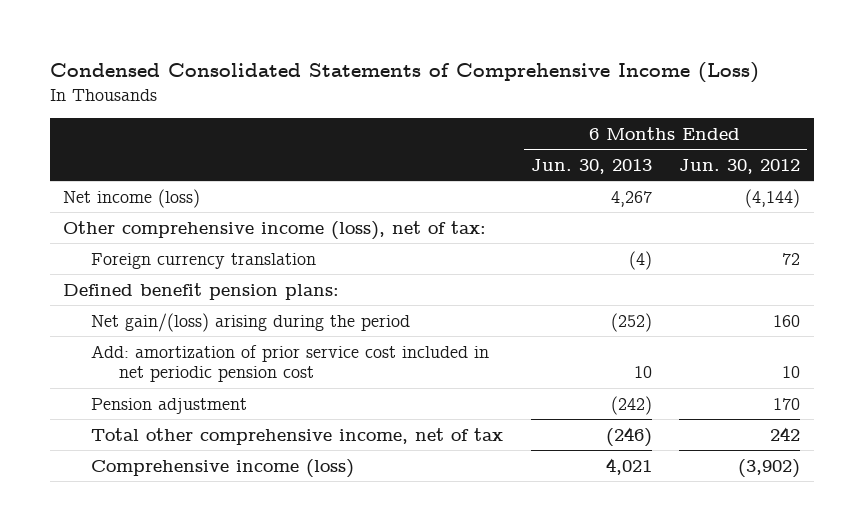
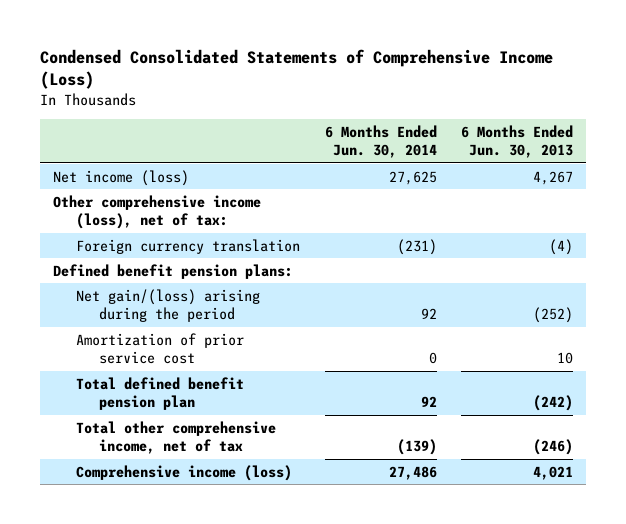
[678,158,800,174] Jun. 30, 2012 -> none
none -> [324,124,437,159] 6 Months Ended Jun. 30, 2014
[91,344,490,383] Add: amortization of prior service cost included in net periodic pension cost -> none
none -> [75,332,244,365] Amortization of prior service cost
[91,397,248,414] Pension adjustment -> [75,376,244,411] Total defined benefit pension plan

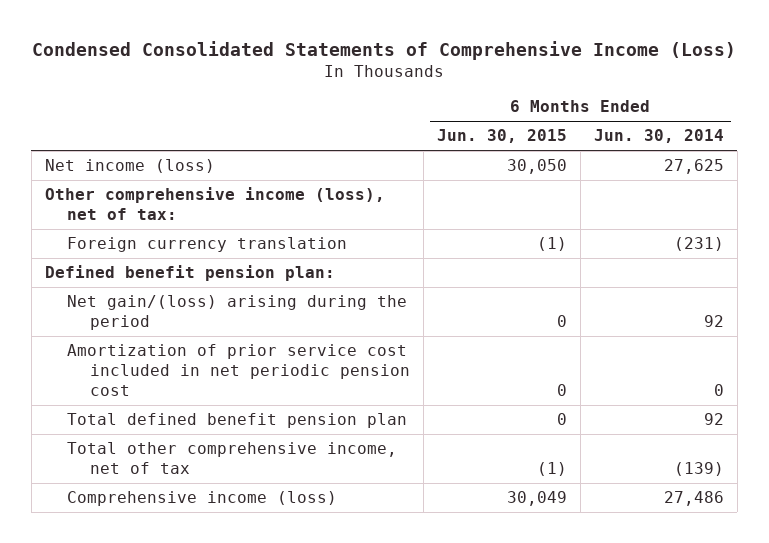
[461,124,574,159] 6 Months Ended Jun. 30, 2013 -> none
none -> [436,129,567,144] Jun. 30, 2015
[52,263,293,279] Defined benefit pension plans: -> [44,265,335,282] Defined benefit pension plan:
[75,332,244,365] Amortization of prior service cost -> [67,344,410,396] Amortization of prior service cost included in net periodic pension cost

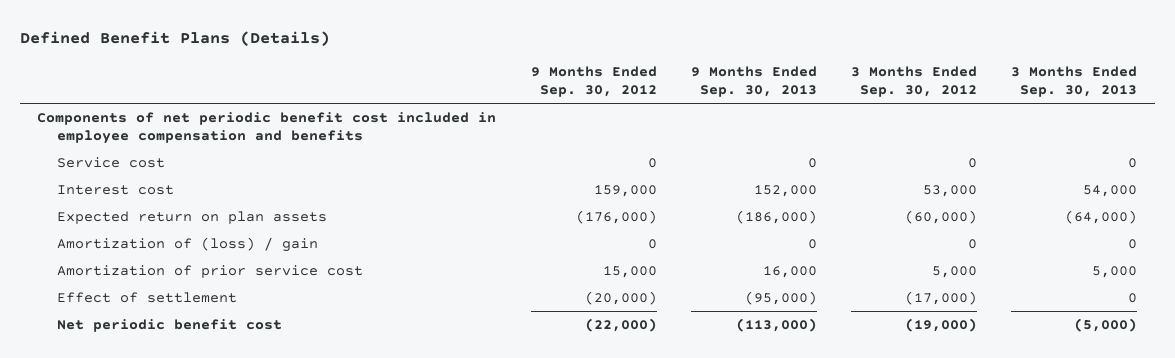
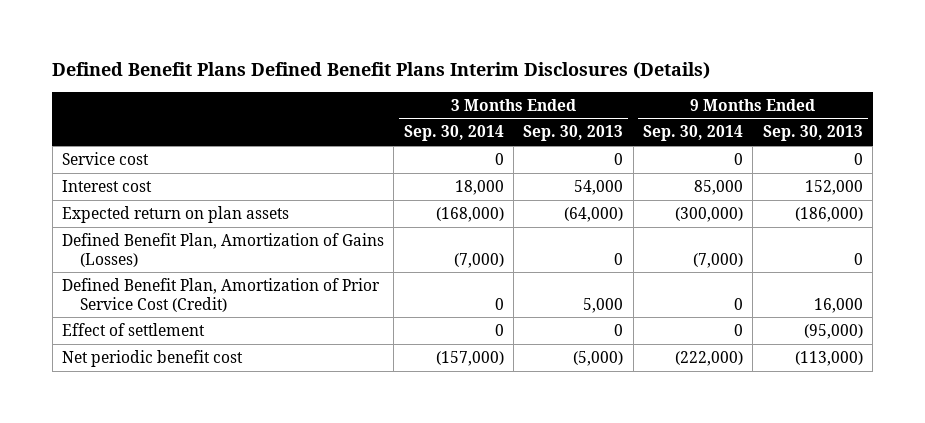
[20,31,331,47] Defined Benefit Plans (Details) -> [52,62,711,80] Defined Benefit Plans Defined Benefit Plans Interim Disclosures (Details)
[530,65,657,98] 9 Months Ended Sep. 30, 2012 -> none
[851,65,978,98] 3 Months Ended Sep. 30, 2012 -> none
none -> [403,125,504,142] Sep. 30, 2014
none -> [643,125,744,142] Sep. 30, 2014
[37,111,497,145] Components of net periodic benefit cost included in employee compensation and benefits -> none
[56,236,318,252] Amortization of (loss) / gain -> [62,232,385,267] Defined Benefit Plan, Amortization of Gains (Losses)
[56,264,363,278] Amortization of prior service cost -> [62,277,381,312] Defined Benefit Plan, Amortization of Prior Service Cost (Credit)

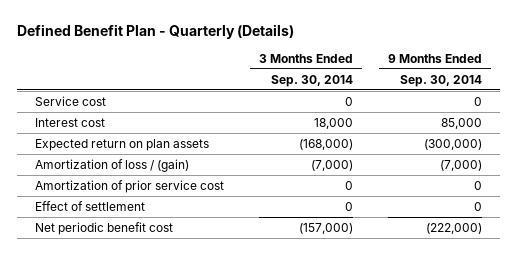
[52,62,711,80] Defined Benefit Plans Defined Benefit Plans Interim Disclosures (Details) -> [17,23,295,39] Defined Benefit Plan - Quarterly (Details)
[523,125,624,142] Sep. 30, 2013 -> none
[762,125,863,142] Sep. 30, 2013 -> none
[62,232,385,267] Defined Benefit Plan, Amortization of Gains (Losses) -> [34,158,189,172] Amortization of loss / (gain)
[62,277,381,312] Defined Benefit Plan, Amortization of Prior Service Cost (Credit) -> [34,179,224,193] Amortization of prior service cost

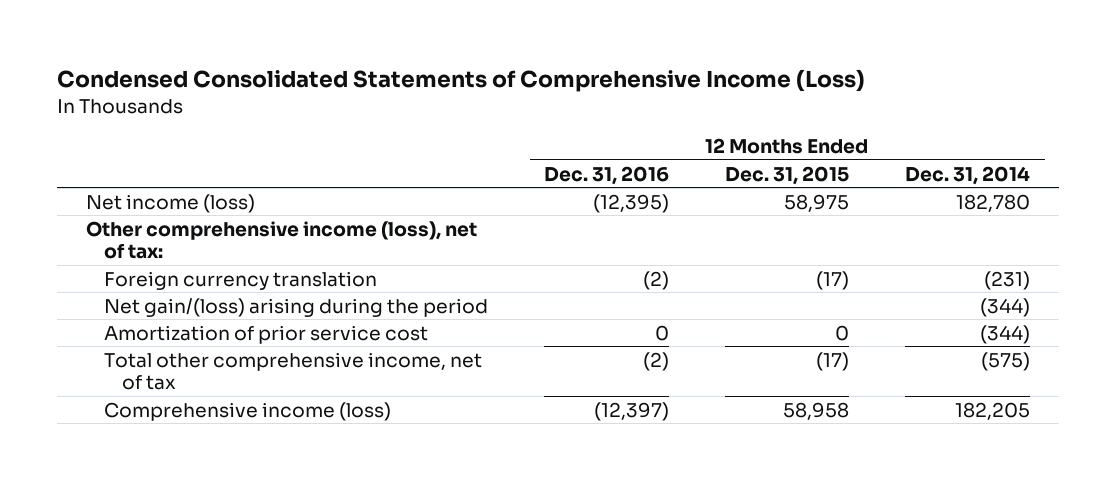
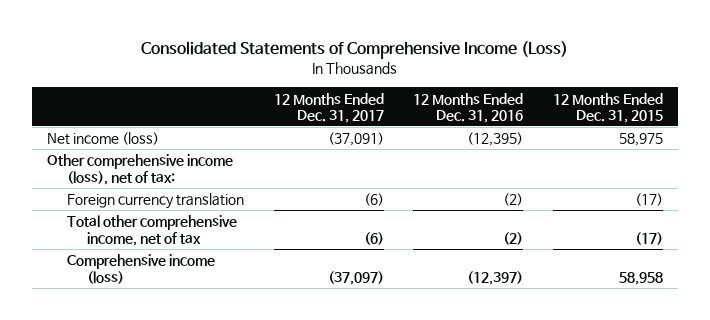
[57,69,866,93] Condensed Consolidated Statements of Comprehensive Income (Loss) -> [141,41,569,60] Consolidated Statements of Comprehensive Income (Loss)
[905,165,1031,185] Dec. 31, 2014 -> none
none -> [273,92,384,123] 12 Months Ended Dec. 31, 2017
[103,297,488,317] Net gain/(loss) arising during the period -> none
[103,324,428,344] Amortization of prior service cost -> none

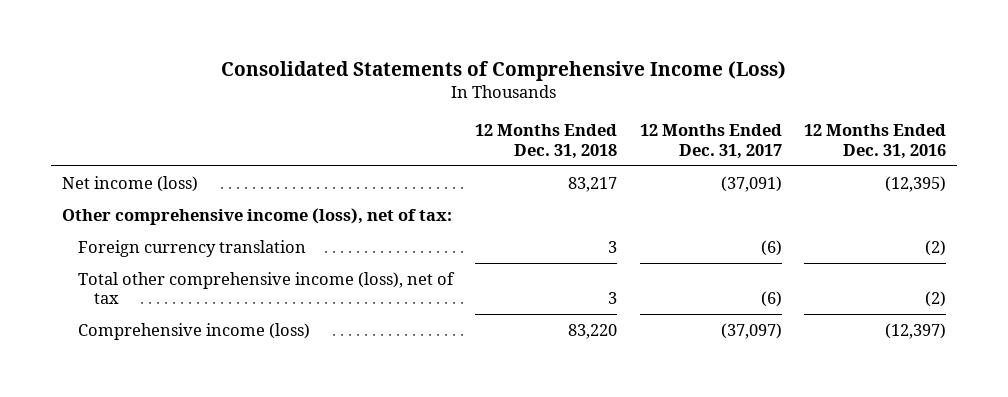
[553,92,664,123] 12 Months Ended Dec. 31, 2015 -> none
none -> [475,124,618,159] 12 Months Ended Dec. 31, 2018
[66,215,237,246] Total other comprehensive income, net of tax -> [78,272,456,305] Total other comprehensive income (loss), net of tax

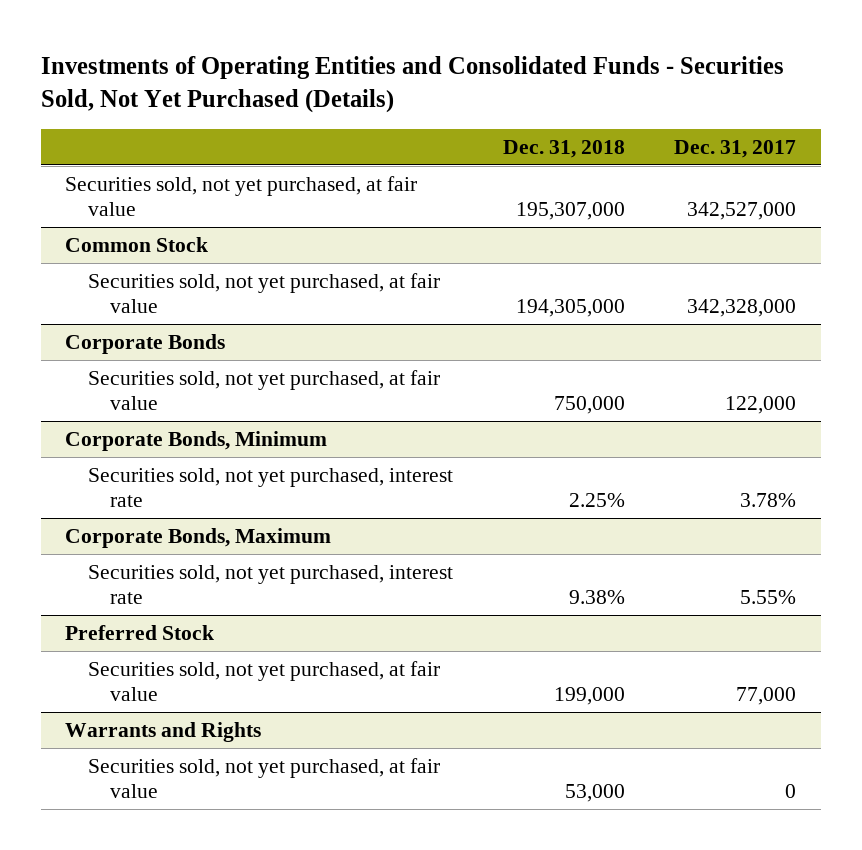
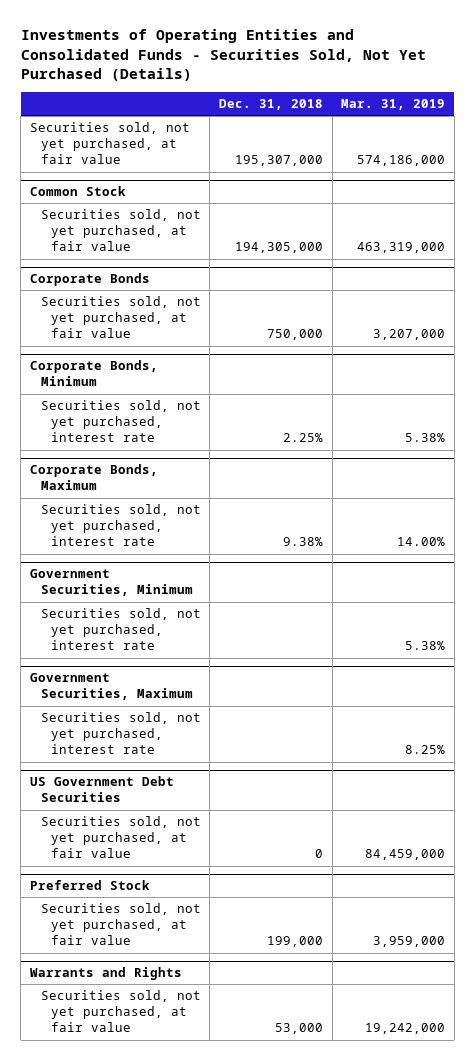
[674,139,797,158] Dec. 31, 2017 -> none
none -> [341,99,446,111] Mar. 31, 2019
none -> [30,569,193,597] Government Securities, Minimum
none -> [40,608,201,651] Securities sold, not yet purchased, interest rate
none -> [30,673,193,701] Government Securities, Maximum
none -> [40,712,201,755] Securities sold, not yet purchased, interest rate
none -> [30,776,175,803] US Government Debt Securities
none -> [40,816,201,859] Securities sold, not yet purchased, at fair value

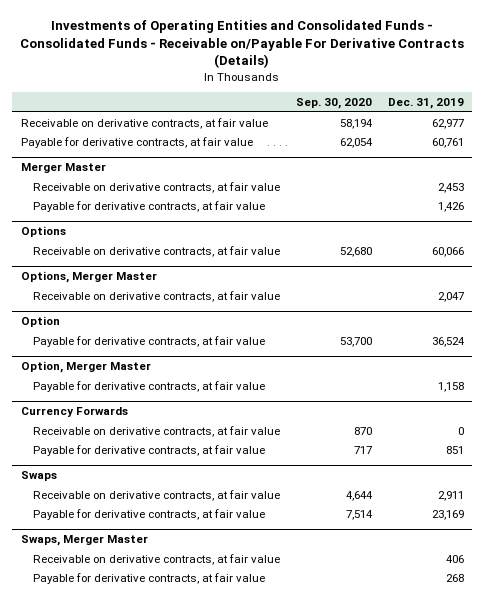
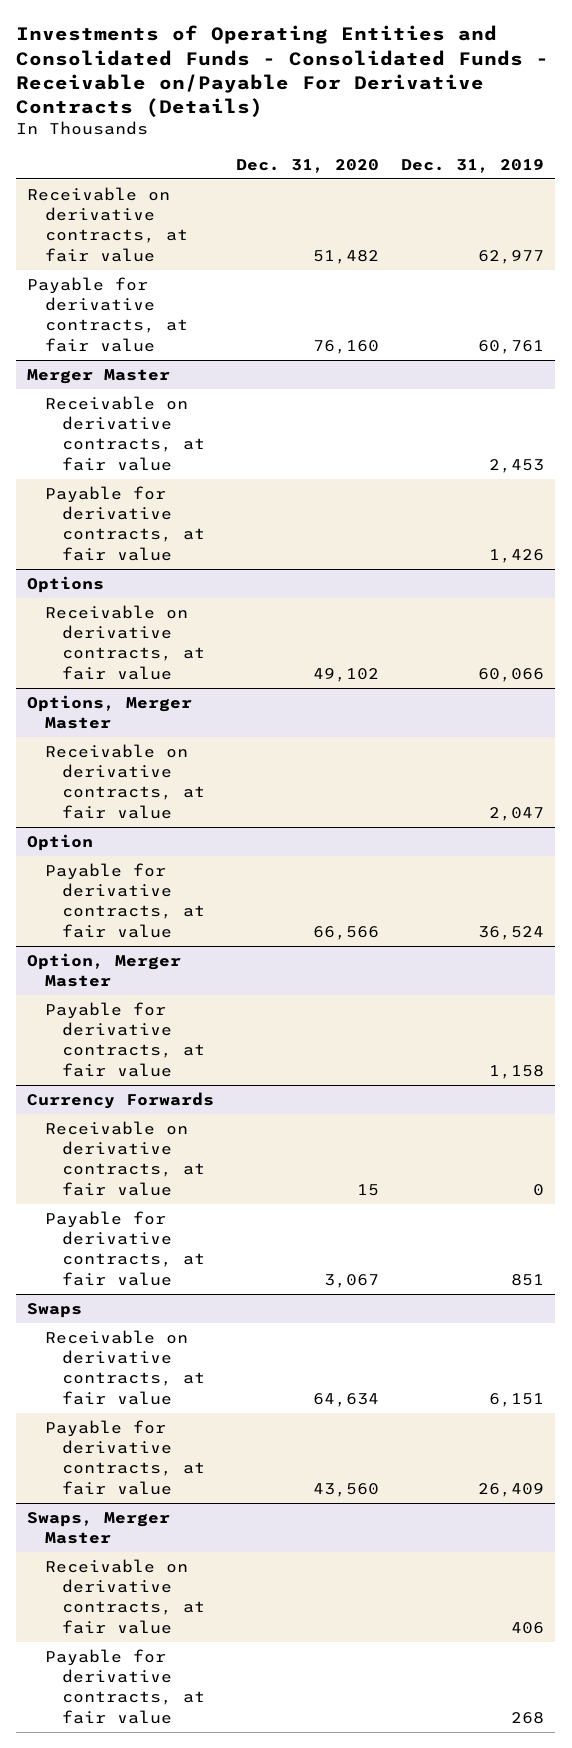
[296,98,373,110] Sep. 30, 2020 -> none
none -> [236,158,380,173] Dec. 31, 2020
[438,490,465,501] 2,911 -> [489,1392,545,1407] 6,151
[432,509,465,520] 23,169 -> [478,1482,545,1497] 26,409

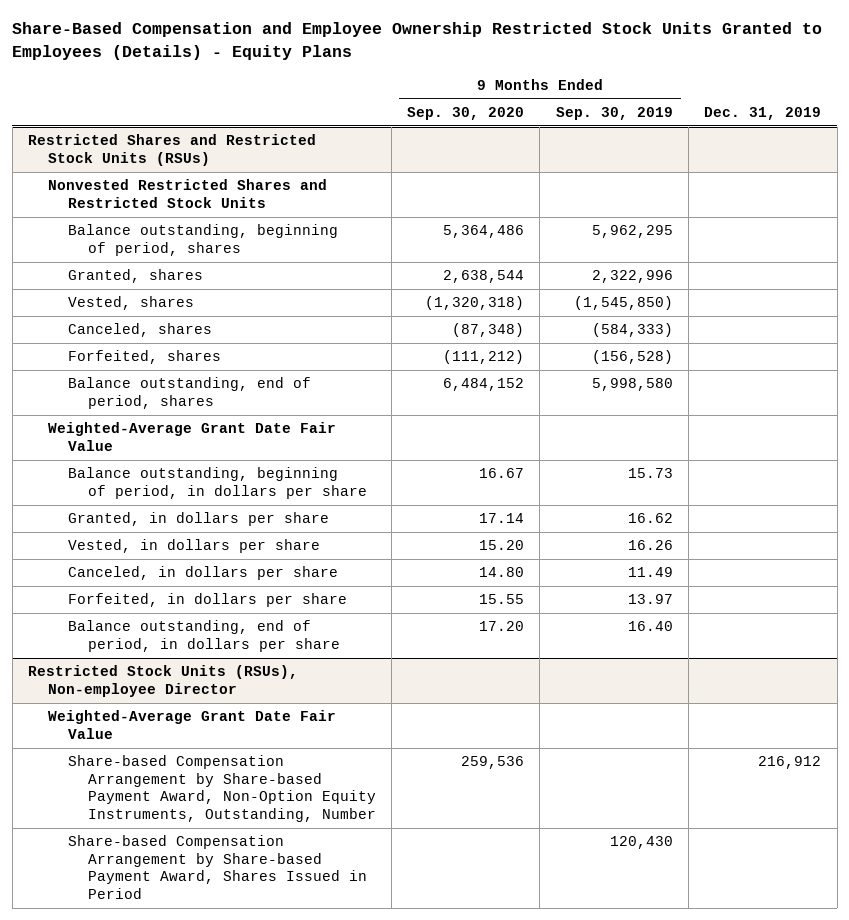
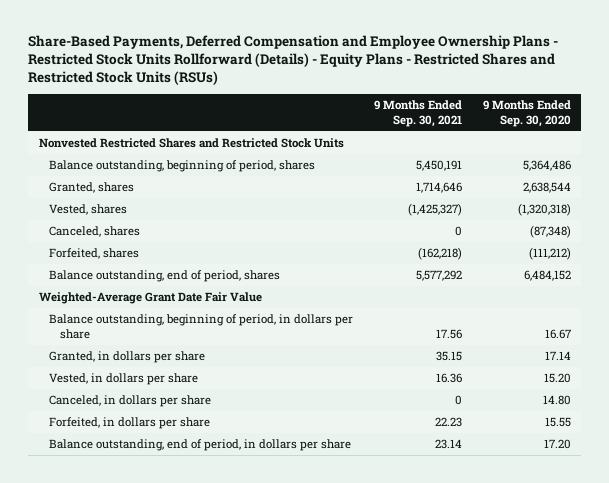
[12,22,823,60] Share-Based Compensation and Employee Ownership Restricted Stock Units Granted to Employees (Details) - Equity Plans -> [28,35,559,86] Share-Based Payments, Deferred Compensation and Employee Ownership Plans - Restricted Stock Units Rollforward (Details) - Equity Plans - Restricted Shares and Restricted Stock Units (RSUs)
[555,106,673,120] Sep. 30, 2019 -> none
[704,106,822,120] Dec. 31, 2019 -> none
none -> [374,100,463,127] 9 Months Ended Sep. 30, 2021
[27,134,316,166] Restricted Shares and Restricted Stock Units (RSUs) -> none
[27,665,298,697] Restricted Stock Units (RSUs), Non-employee Director -> none
[47,710,336,739] Weighted-Average Grant Date Fair Value -> none
[67,755,376,822] Share-based Compensation Arrangement by Share-based Payment Award, Non-Option Equity Instruments, Outstanding, Number -> none
[67,835,367,899] Share-based Compensation Arrangement by Share-based Payment Award, Shares Issued in Period -> none

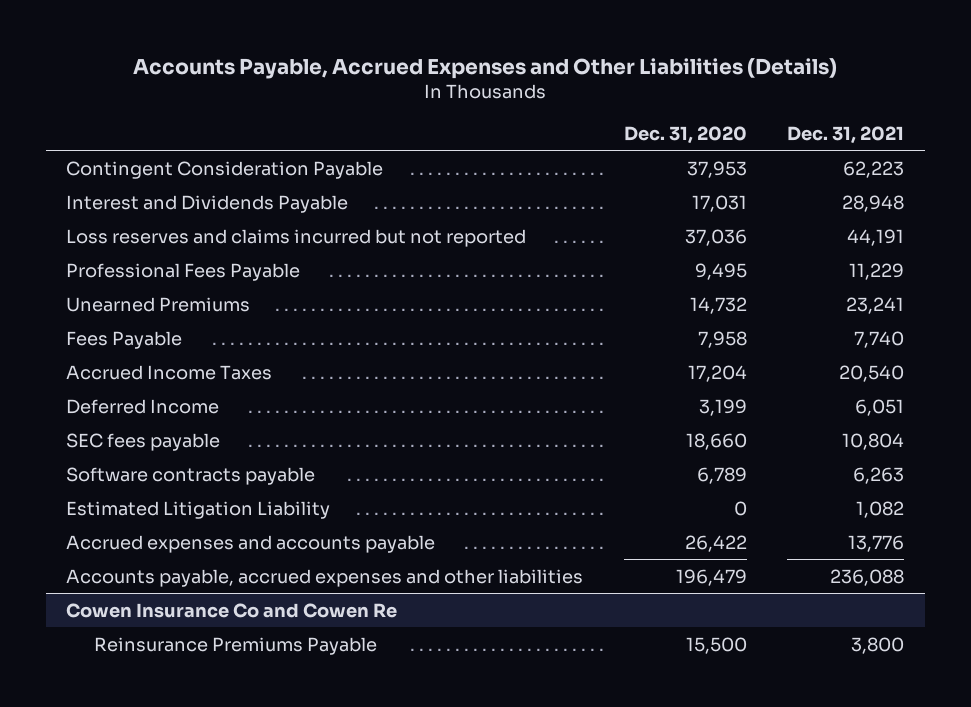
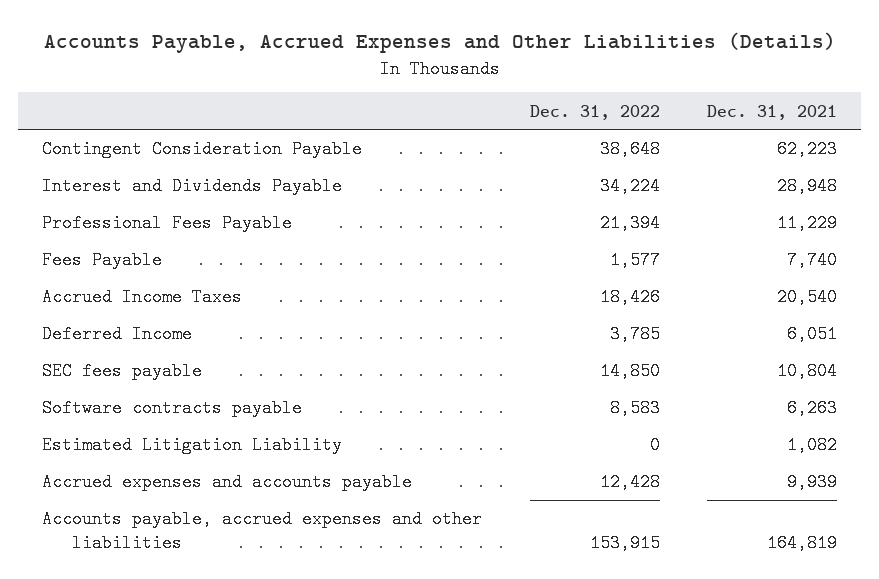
[623,125,747,144] Dec. 31, 2020 -> none
none -> [529,104,660,120] Dec. 31, 2022
[66,228,527,247] Loss reserves and claims incurred but not reported -> none
[66,296,251,312] Unearned Premiums -> none
[66,602,398,618] Cowen Insurance Co and Cowen Re -> none
[94,636,378,655] Reinsurance Premiums Payable -> none
[848,534,905,552] 13,776 -> [786,473,837,492] 9,939
[830,568,905,586] 236,088 -> [766,534,837,553] 164,819

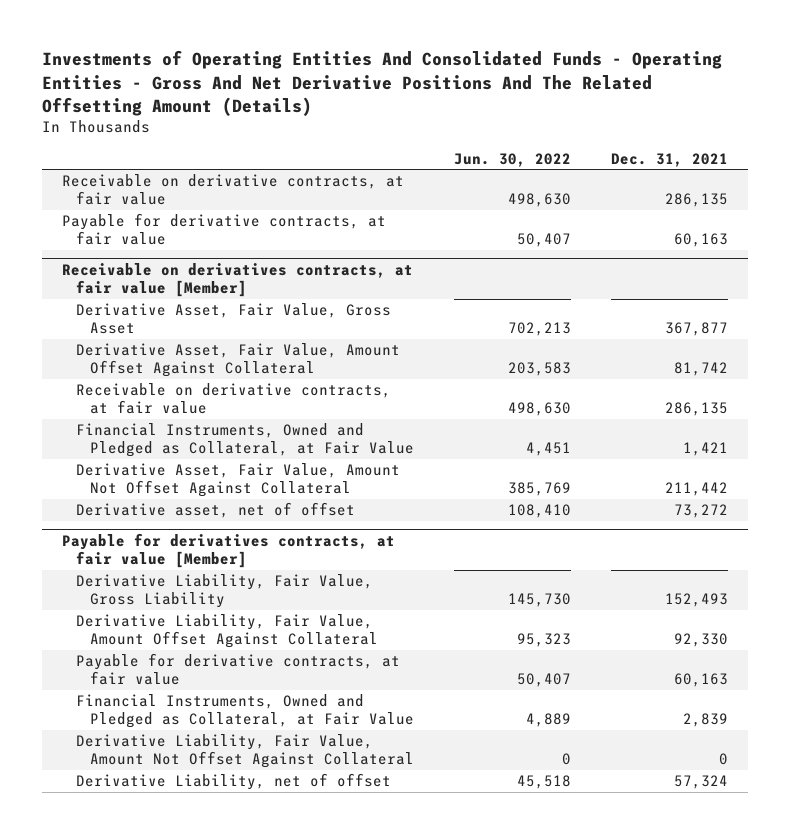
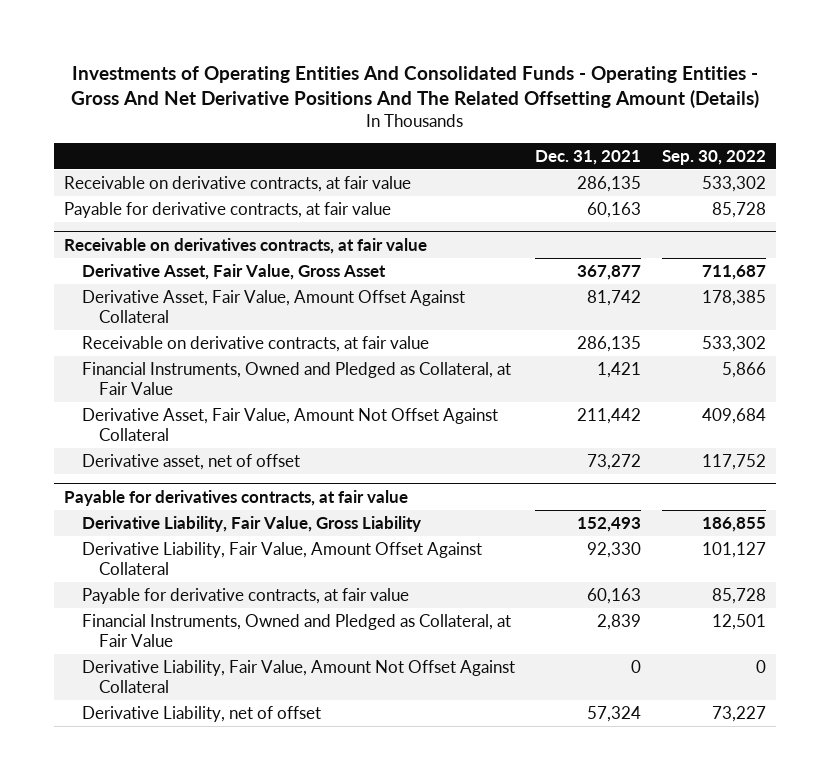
[453,152,571,167] Jun. 30, 2022 -> none
none -> [662,149,767,165] Sep. 30, 2022
[62,263,414,298] Receivable on derivatives contracts, at fair value [Member] -> [64,237,428,254] Receivable on derivatives contracts, at fair value
[62,533,396,569] Payable for derivatives contracts, at fair value [Member] -> [64,489,409,506] Payable for derivatives contracts, at fair value

